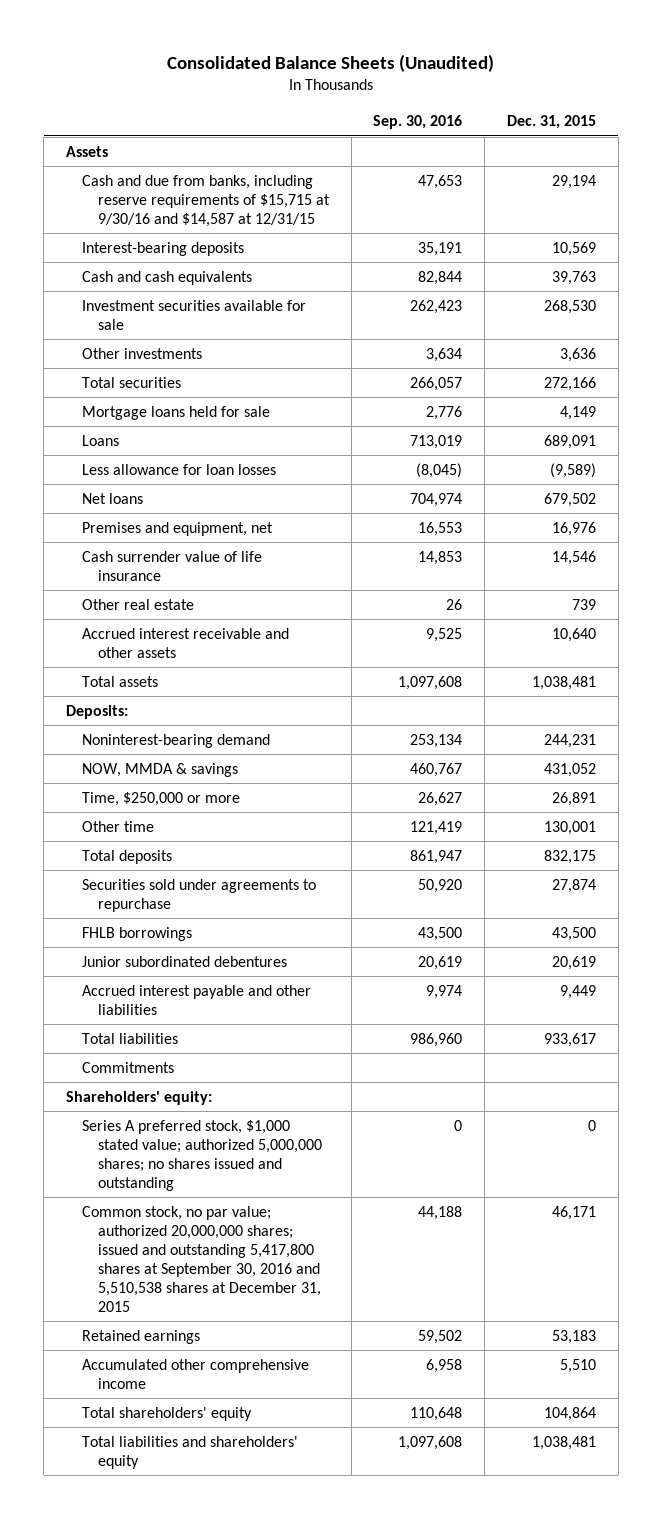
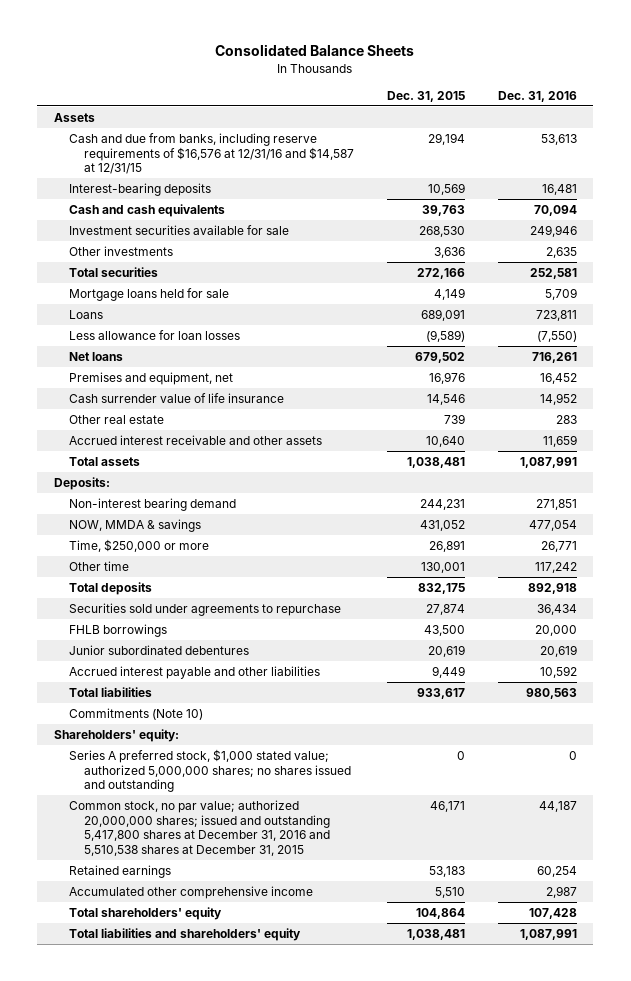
[166,53,494,72] Consolidated Balance Sheets (Unaudited) -> [215,44,415,57] Consolidated Balance Sheets
[373,115,463,130] Sep. 30, 2016 -> none
none -> [497,90,577,102] Dec. 31, 2016
[81,174,330,227] Cash and due from banks, including reserve requirements of $15,715 at 9/30/16 and $14,587 at 12/31/15 -> [69,133,355,175] Cash and due from banks, including reserve requirements of $16,576 at 12/31/16 and $14,587 at 12/31/15
[81,733,270,748] Noninterest-bearing demand -> [69,498,237,512] Non-interest bearing demand
[81,1061,174,1073] Commitments -> [69,708,204,721] Commitments (Note 10)
[81,1205,321,1312] Common stock, no par value; authorized 20,000,000 shares; issued and outstanding 5,417,800 shares at September 30, 2016 and 5,510,538 shares at December 31, 2015 -> [69,800,331,856] Common stock, no par value; authorized 20,000,000 shares; issued and outstanding 5,417,800 shares at December 31, 2016 and 5,510,538 shares at December 31, 2015

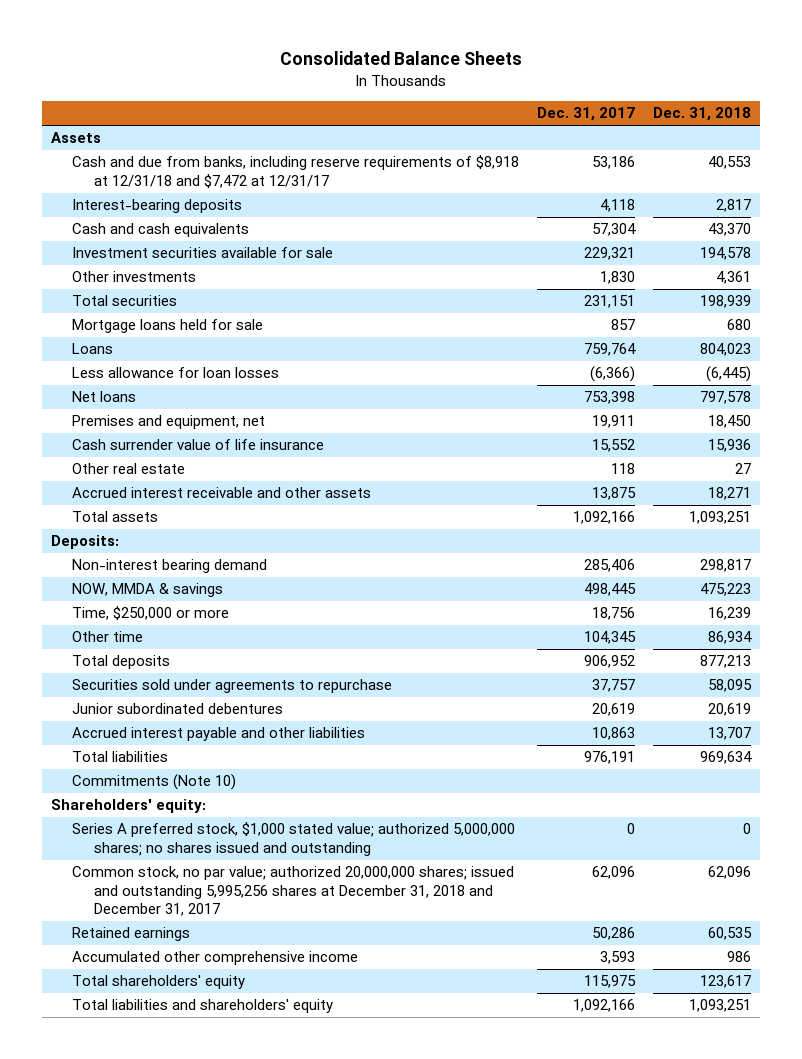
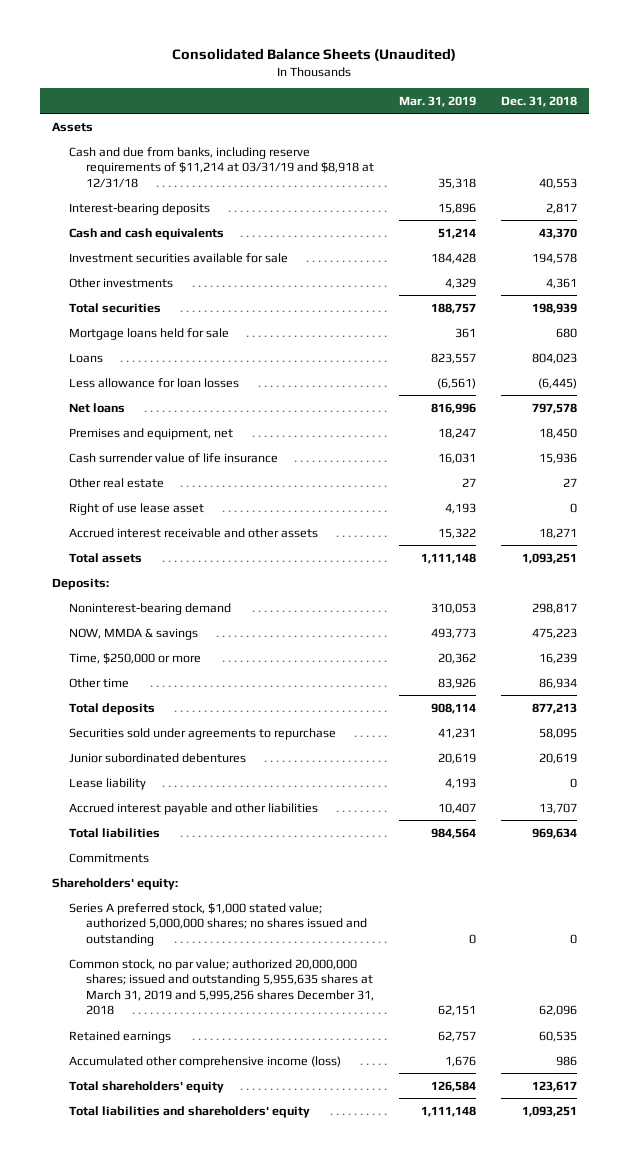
[280,51,523,66] Consolidated Balance Sheets -> [172,48,457,62] Consolidated Balance Sheets (Unaudited)
[537,107,636,122] Dec. 31, 2017 -> none
none -> [398,96,476,108] Mar. 31, 2019
[72,155,520,188] Cash and due from banks, including reserve requirements of $8,918 at 12/31/18 and $7,472 at 12/31/17 -> [69,146,375,188] Cash and due from banks, including reserve requirements of $11,214 at 03/31/19 and $8,918 at 12/31/18
none -> [69,502,205,515] Right of use lease asset
[72,559,268,574] Non-interest bearing demand -> [69,602,232,615] Noninterest-bearing demand
none -> [69,777,147,790] Lease liability
[72,774,237,791] Commitments (Note 10) -> [69,852,150,863] Commitments
[72,866,515,917] Common stock, no par value; authorized 20,000,000 shares; issued and outstanding 5,995,256 shares at December 31, 2018 and December 31, 2017 -> [69,958,375,1016] Common stock, no par value; authorized 20,000,000 shares; issued and outstanding 5,955,635 shares at March 31, 2019 and 5,995,256 shares December 31, 2018
[72,951,359,966] Accumulated other comprehensive income -> [69,1055,342,1068] Accumulated other comprehensive income (loss)

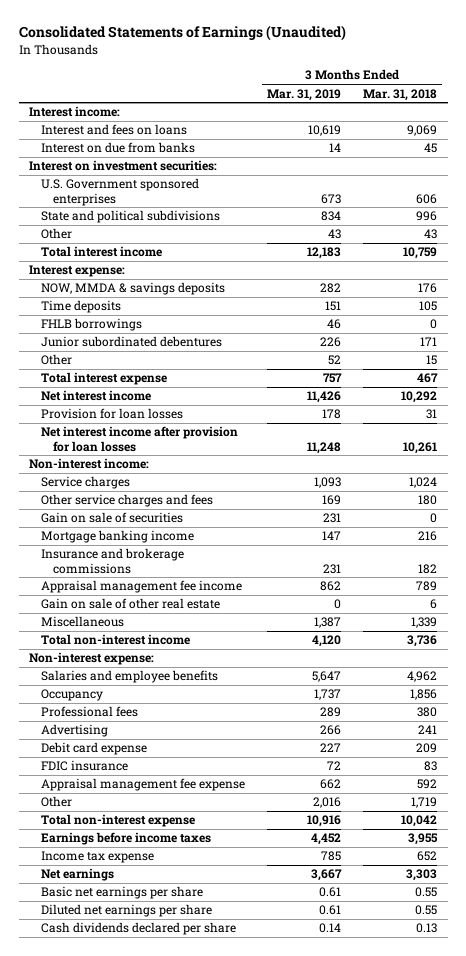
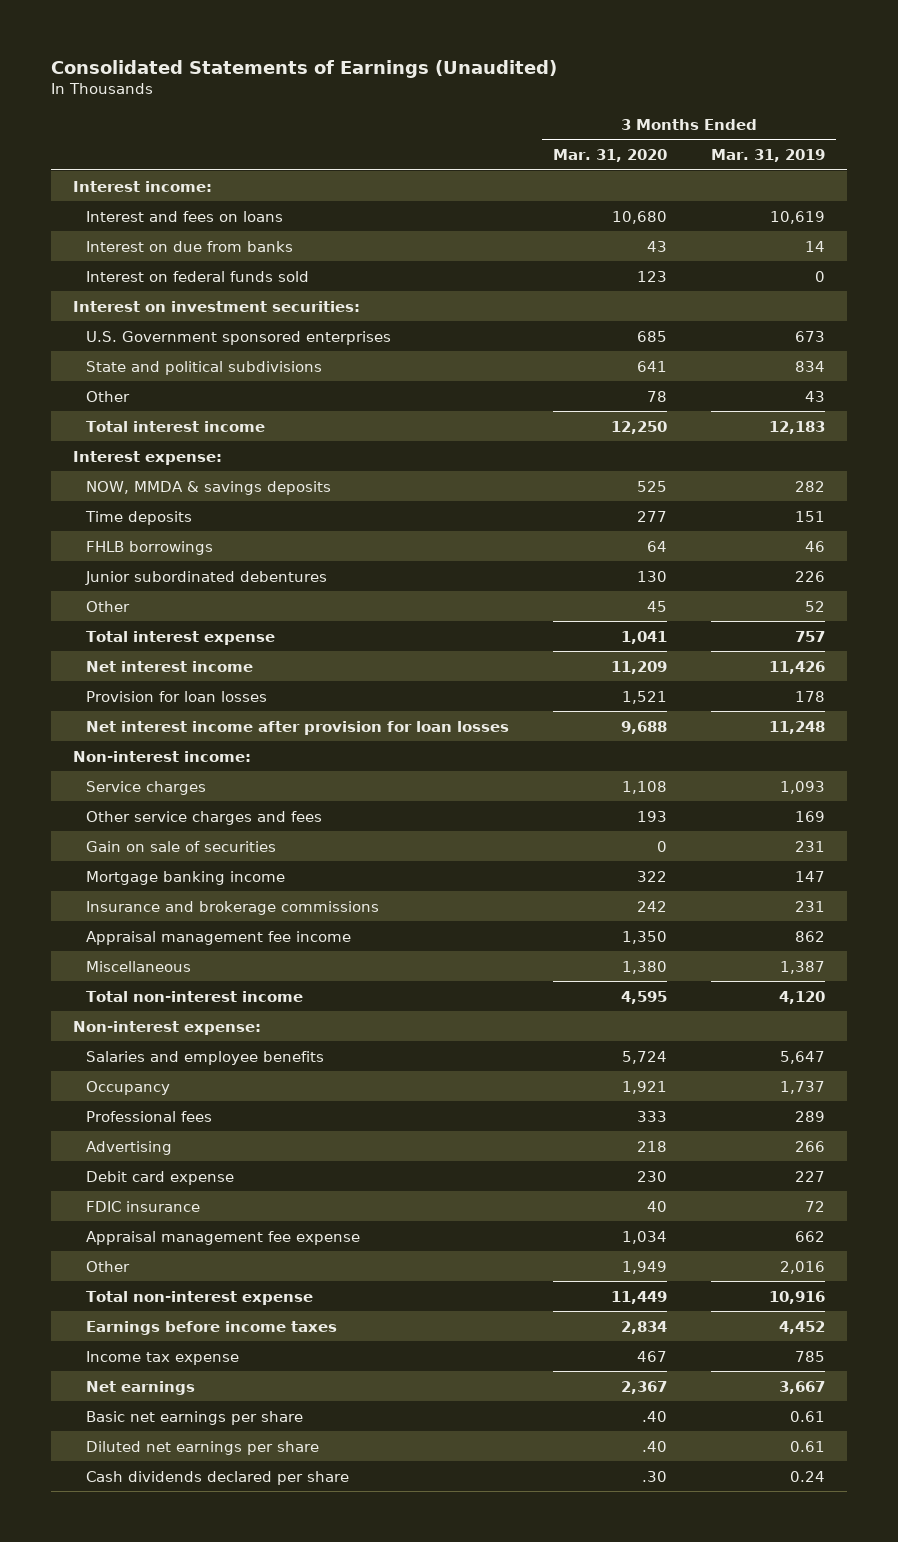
[362,88,437,101] Mar. 31, 2018 -> none
none -> [553,149,668,163] Mar. 31, 2020
none -> [86,270,310,282] Interest on federal funds sold
[41,598,221,610] Gain on sale of other real estate -> none
[318,923,341,934] 0.14 -> [790,1470,826,1482] 0.24

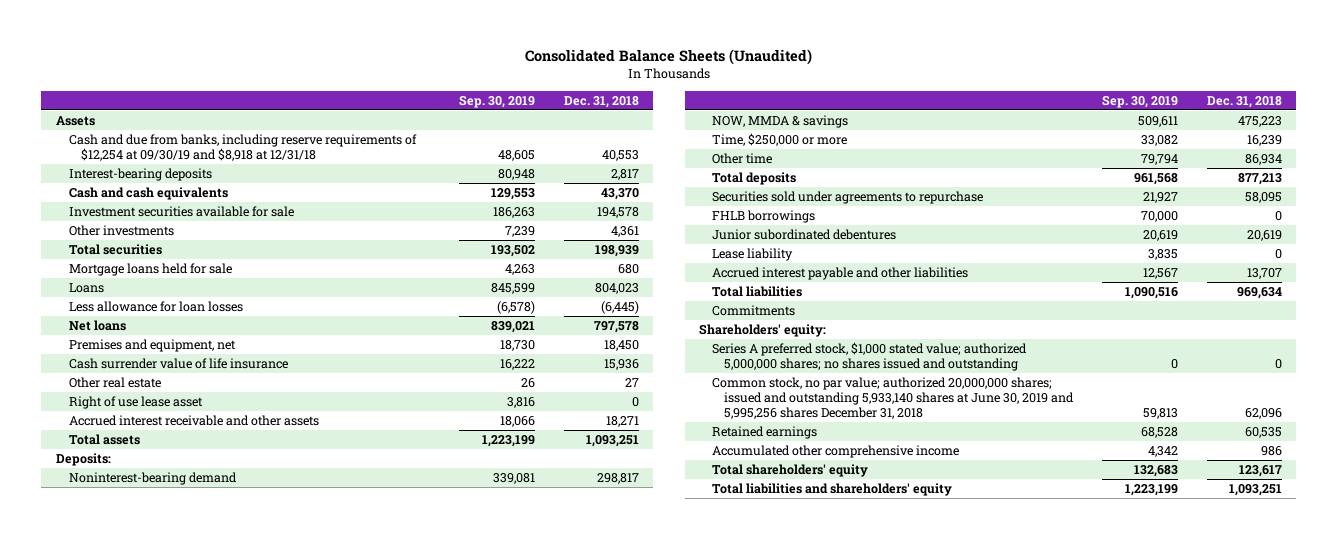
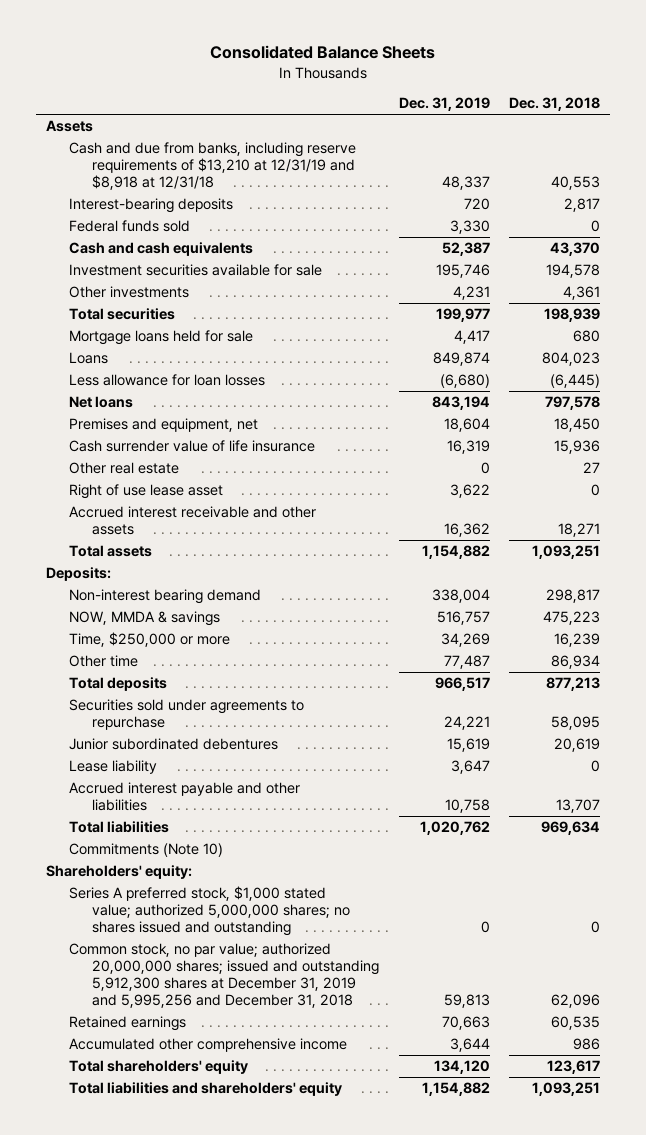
[524,49,812,66] Consolidated Balance Sheets (Unaudited) -> [210,45,436,60] Consolidated Balance Sheets
[458,94,535,108] Sep. 30, 2019 -> none
none -> [398,97,490,112] Dec. 31, 2019
[68,133,417,162] Cash and due from banks, including reserve requirements of $12,254 at 09/30/19 and $8,918 at 12/31/18 -> [68,142,356,190] Cash and due from banks, including reserve requirements of $13,210 at 12/31/19 and $8,918 at 12/31/18
none -> [68,220,190,233] Federal funds sold
[68,471,237,485] Noninterest-bearing demand -> [68,589,261,605] Non-interest bearing demand
[711,209,815,223] FHLB borrowings -> none
[711,304,795,316] Commitments -> [68,843,223,858] Commitments (Note 10)
[711,376,1075,420] Common stock, no par value; authorized 20,000,000 shares; issued and outstanding 5,933,140 shares at June 30, 2019 and 5,995,256 shares December 31, 2018 -> [68,943,379,1008] Common stock, no par value; authorized 20,000,000 shares; issued and outstanding 5,912,300 shares at December 31, 2019 and 5,995,256 and December 31, 2018

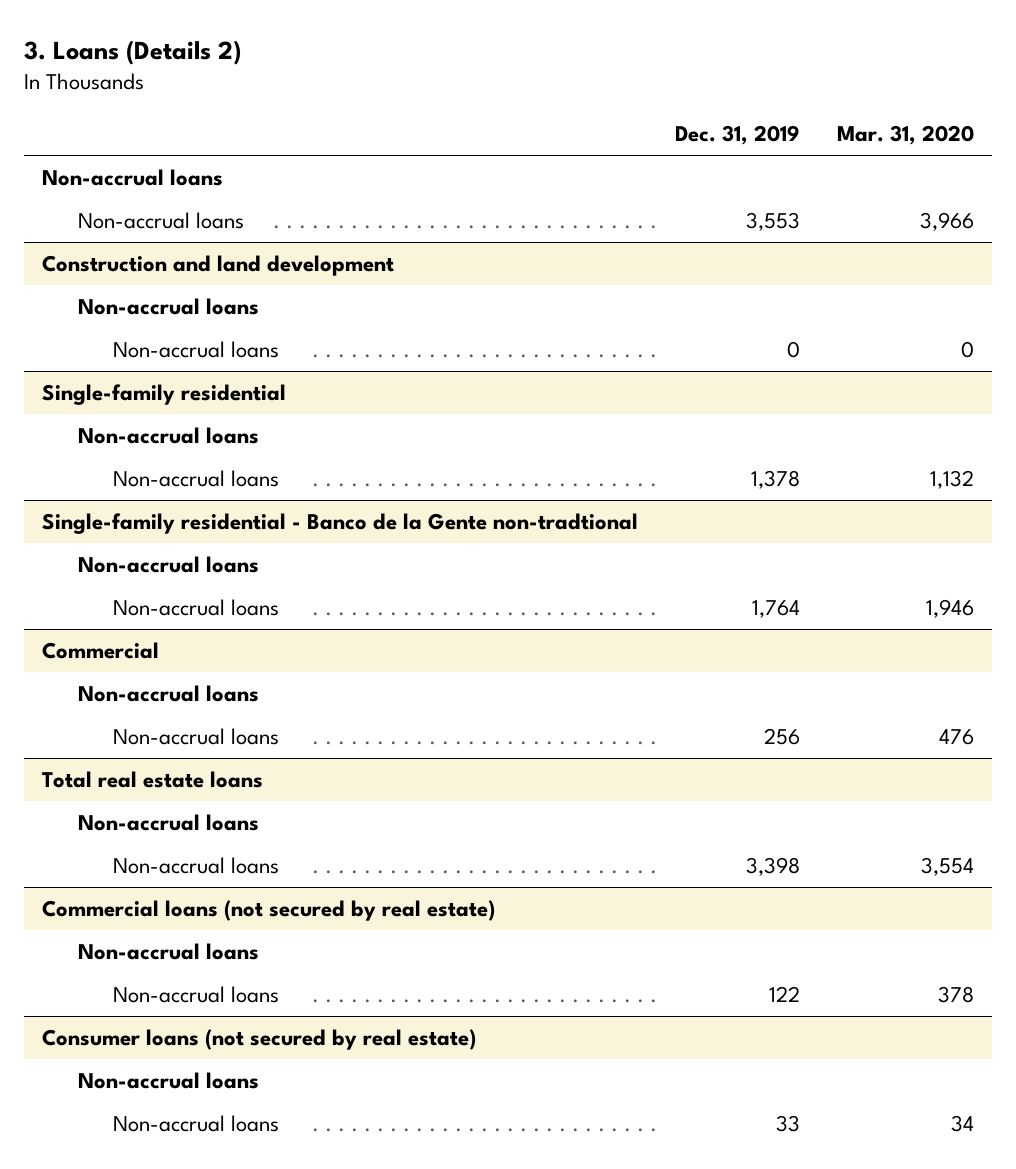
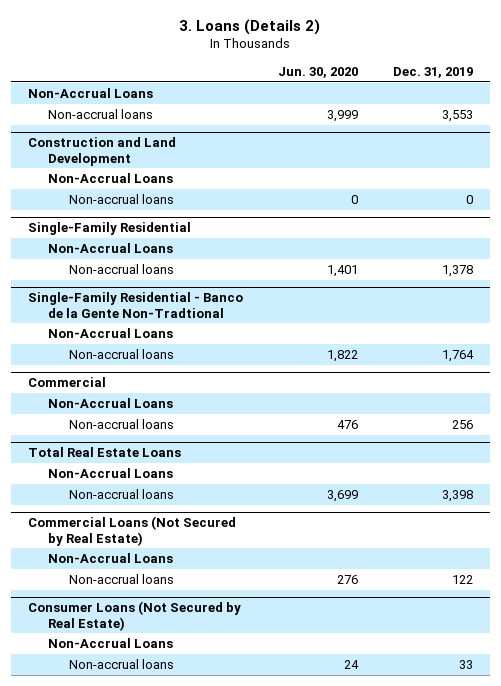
[836,124,974,145] Mar. 31, 2020 -> none
none -> [277,67,358,79] Jun. 30, 2020
[42,169,224,187] Non-accrual loans -> [28,87,154,98] Non-Accrual Loans
[42,255,395,277] Construction and land development -> [28,137,177,166] Construction and Land Development
[77,298,259,316] Non-accrual loans -> [48,172,174,183] Non-Accrual Loans
[42,384,287,406] Single-family residential -> [28,222,192,236] Single-Family Residential
[77,427,259,445] Non-accrual loans -> [48,242,174,253] Non-Accrual Loans
[42,513,639,535] Single-family residential - Banco de la Gente non-tradtional -> [28,292,244,318] Single-Family Residential - Banco de la Gente Non-Tradtional
[77,556,259,574] Non-accrual loans -> [48,327,174,338] Non-Accrual Loans
[77,685,259,703] Non-accrual loans -> [48,397,174,408] Non-Accrual Loans
[42,771,264,789] Total real estate loans -> [28,447,182,458] Total Real Estate Loans
[77,814,259,832] Non-accrual loans -> [48,467,174,478] Non-Accrual Loans
[42,900,496,922] Commercial loans (not secured by real estate) -> [28,516,237,546] Commercial Loans (Not Secured by Real Estate)
[77,943,259,961] Non-accrual loans -> [48,552,174,563] Non-Accrual Loans
[42,1029,477,1051] Consumer loans (not secured by real estate) -> [28,601,242,631] Consumer Loans (Not Secured by Real Estate)
[77,1072,259,1090] Non-accrual loans -> [48,637,174,648] Non-Accrual Loans

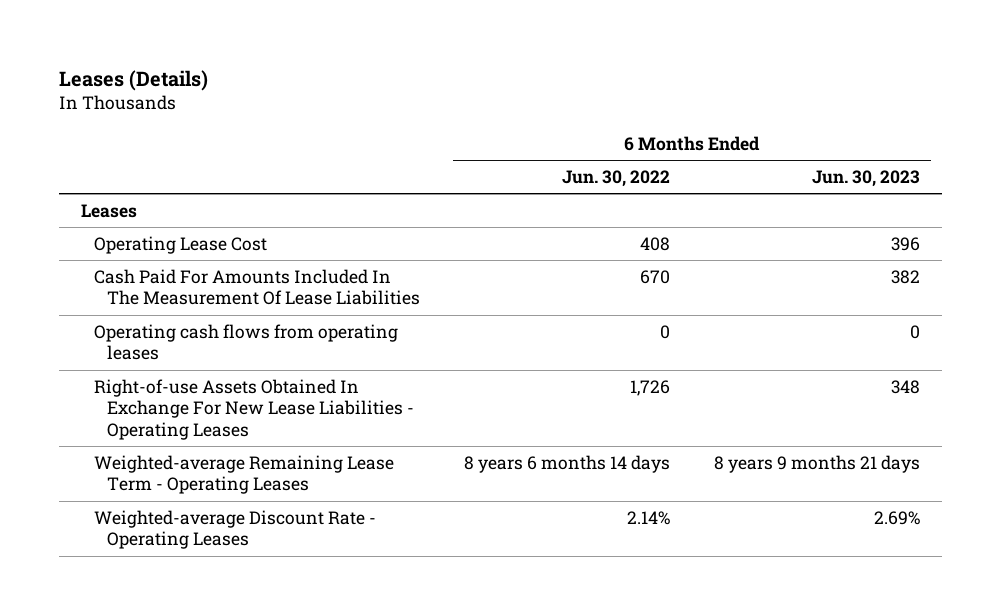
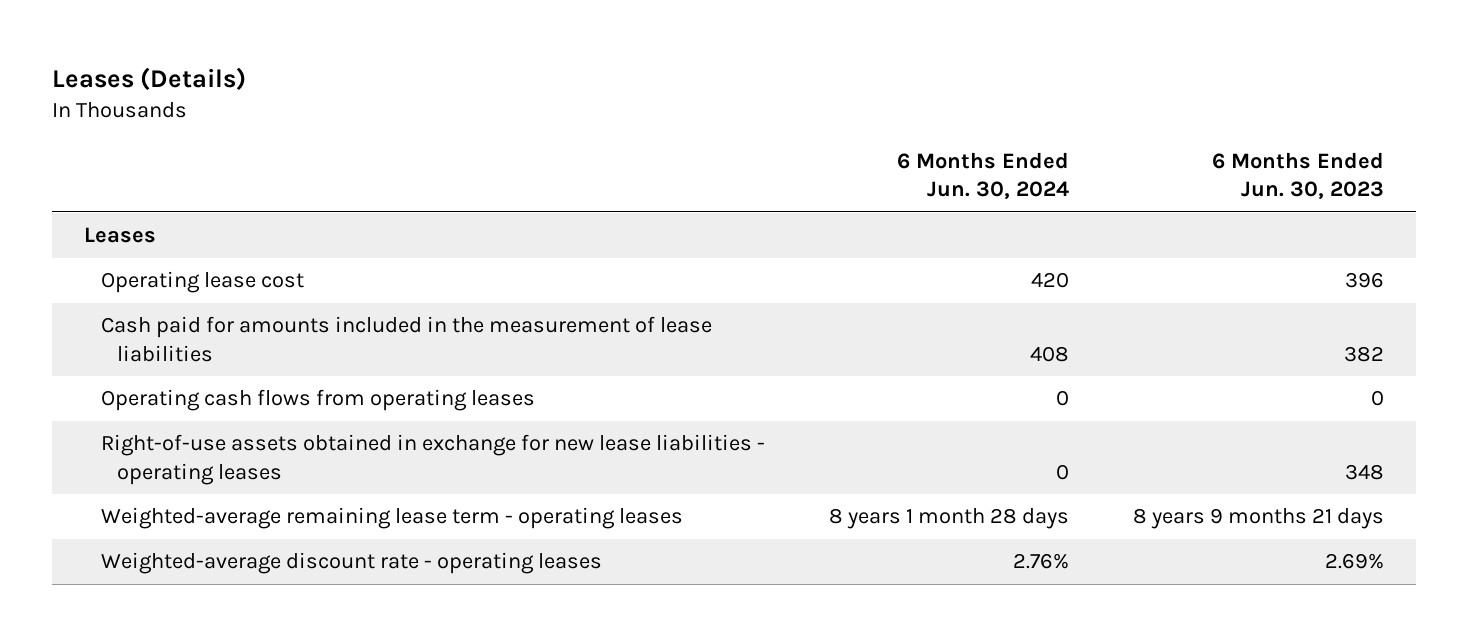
[561,169,670,187] Jun. 30, 2022 -> none
none -> [896,152,1069,200] 6 Months Ended Jun. 30, 2024
[93,235,267,254] Operating Lease Cost -> [100,271,304,294] Operating lease cost
[93,268,420,306] Cash Paid For Amounts Included In The Measurement Of Lease Liabilities -> [100,316,712,362] Cash paid for amounts included in the measurement of lease liabilities
[93,378,414,441] Right-of-use Assets Obtained In Exchange For New Lease Liabilities - Operating Leases -> [100,434,765,485] Right-of-use assets obtained in exchange for new lease liabilities - operating leases
[93,454,394,495] Weighted-average Remaining Lease Term - Operating Leases -> [100,507,683,530] Weighted-average remaining lease term - operating leases
[93,509,376,550] Weighted-average Discount Rate - Operating Leases -> [100,552,602,575] Weighted-average discount rate - operating leases

